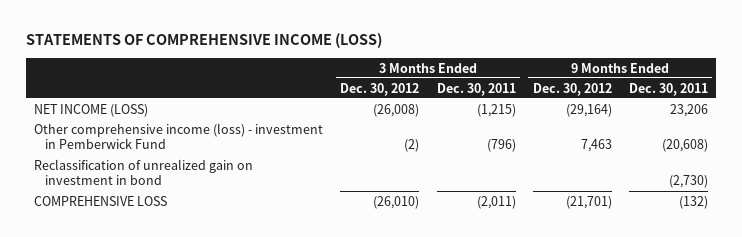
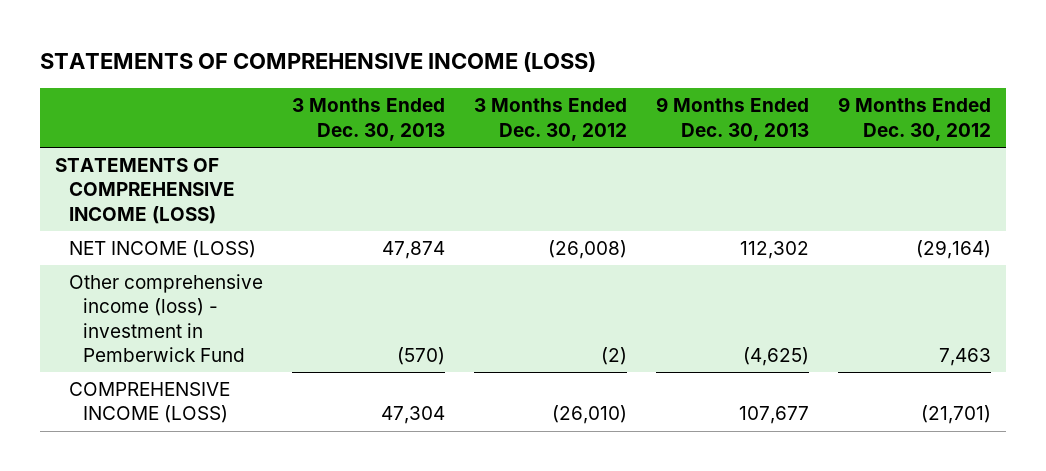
[436,82,516,96] Dec. 30, 2011 -> none
[628,82,708,96] Dec. 30, 2011 -> none
none -> [291,98,445,141] 3 Months Ended Dec. 30, 2013
none -> [656,97,810,141] 9 Months Ended Dec. 30, 2013
none -> [54,158,235,224] STATEMENTS OF COMPREHENSIVE INCOME (LOSS)
[34,158,254,186] Reclassification of unrealized gain on investment in bond -> none
[34,195,168,206] COMPREHENSIVE LOSS -> [68,382,230,424] COMPREHENSIVE INCOME (LOSS)

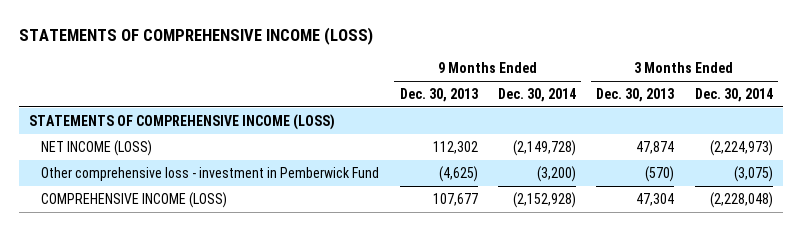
[473,98,627,141] 3 Months Ended Dec. 30, 2012 -> none
[838,97,992,141] 9 Months Ended Dec. 30, 2012 -> none
none -> [497,88,576,103] Dec. 30, 2014
none -> [694,88,773,103] Dec. 30, 2014
[68,274,263,363] Other comprehensive income (loss) - investment in Pemberwick Fund -> [41,167,380,182] Other comprehensive loss - investment in Pemberwick Fund

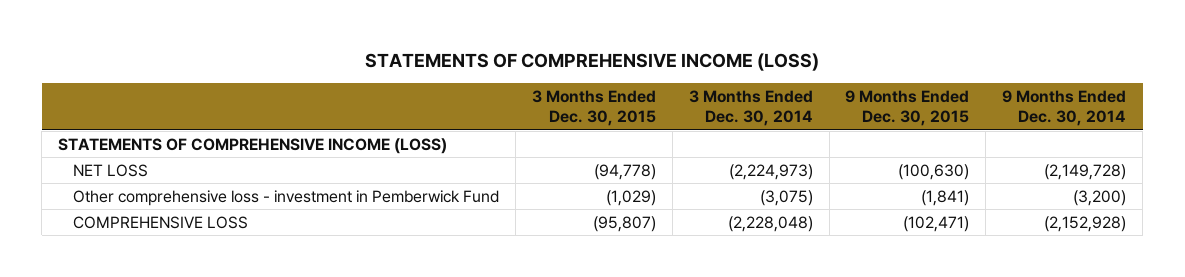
[399,88,478,103] Dec. 30, 2013 -> none
[596,88,675,103] Dec. 30, 2013 -> none
none -> [531,89,656,127] 3 Months Ended Dec. 30, 2015
none -> [845,89,970,127] 9 Months Ended Dec. 30, 2015
[41,140,153,157] NET INCOME (LOSS) -> [73,163,149,177] NET LOSS
[41,192,228,209] COMPREHENSIVE INCOME (LOSS) -> [73,215,249,229] COMPREHENSIVE LOSS

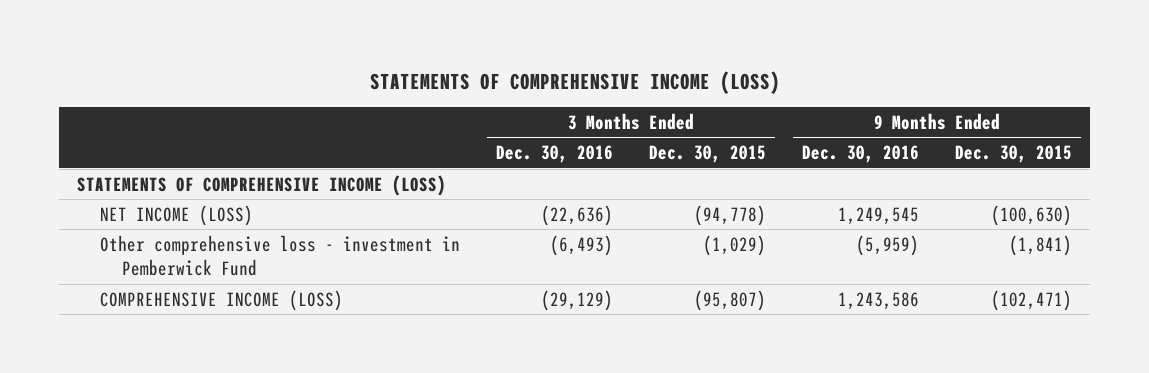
[688,89,813,127] 3 Months Ended Dec. 30, 2014 -> none
[1002,89,1127,127] 9 Months Ended Dec. 30, 2014 -> none
none -> [495,145,613,164] Dec. 30, 2016
none -> [801,145,919,164] Dec. 30, 2016
[73,163,149,177] NET LOSS -> [99,204,253,226] NET INCOME (LOSS)
[73,215,249,229] COMPREHENSIVE LOSS -> [99,289,343,311] COMPREHENSIVE INCOME (LOSS)

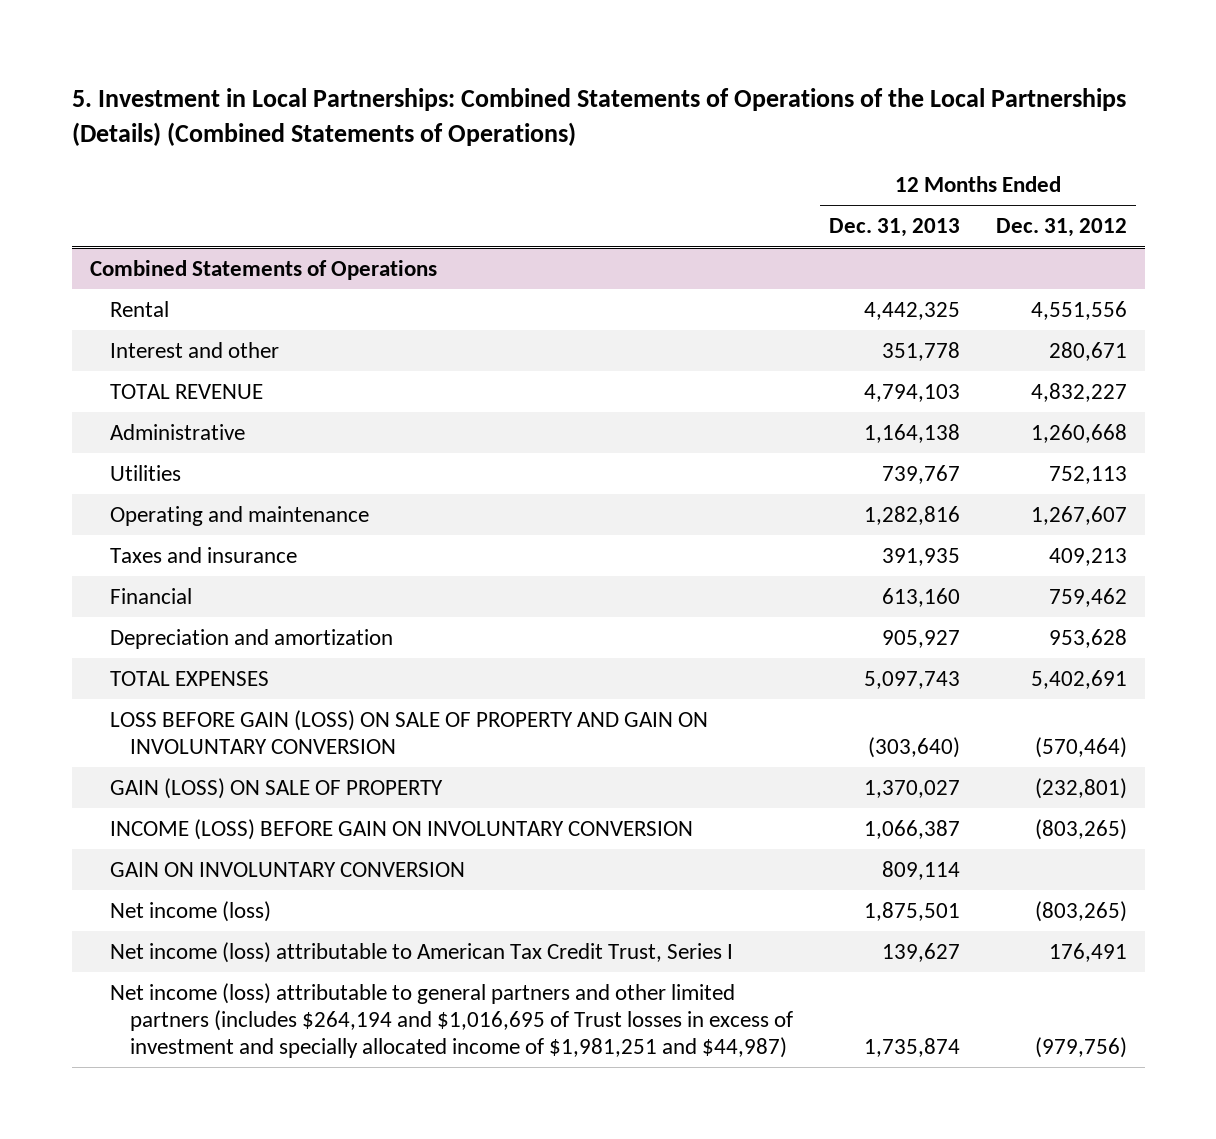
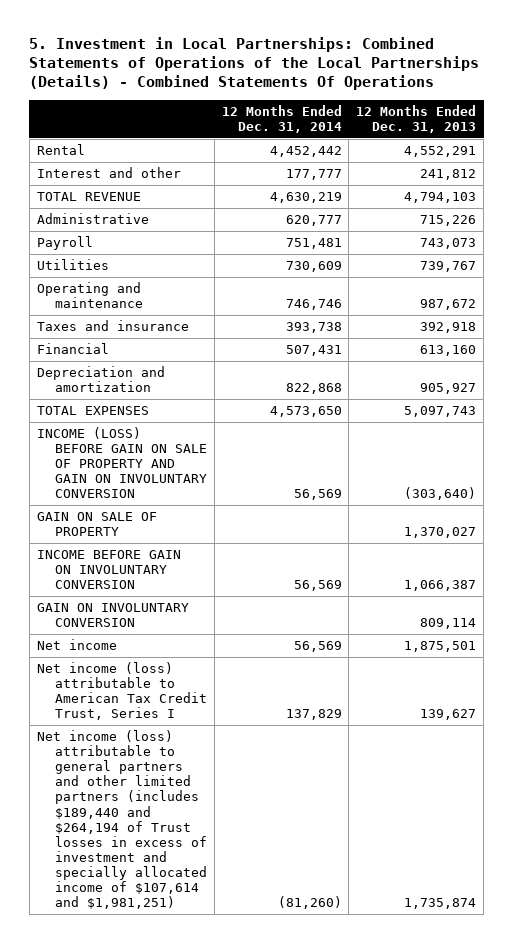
[71,87,1126,146] 5. Investment in Local Partnerships: Combined Statements of Operations of the Local Partnerships (Details) (Combined Statements of Operations) -> [29,36,480,91] 5. Investment in Local Partnerships: Combined Statements of Operations of the Local Partnerships (Details) - Combined Statements Of Operations
[995,218,1127,238] Dec. 31, 2012 -> none
none -> [221,104,342,133] 12 Months Ended Dec. 31, 2014
[89,259,437,280] Combined Statements of Operations -> none
[863,301,960,320] 4,442,325 -> [404,146,477,158] 4,552,291
[881,341,960,361] 351,778 -> [420,169,477,181] 241,812
[863,423,960,443] 1,164,138 -> [420,215,477,227] 715,226
none -> [36,236,93,251] Payroll
[863,505,960,525] 1,282,816 -> [420,299,477,311] 987,672
[881,547,960,566] 391,935 -> [420,322,477,334] 392,918
[109,709,708,754] LOSS BEFORE GAIN (LOSS) ON SALE OF PROPERTY AND GAIN ON INVOLUNTARY CONVERSION -> [36,427,208,499] INCOME (LOSS) BEFORE GAIN ON SALE OF PROPERTY AND GAIN ON INVOLUNTARY CONVERSION
[109,777,443,799] GAIN (LOSS) ON SALE OF PROPERTY -> [36,512,157,537] GAIN ON SALE OF PROPERTY
[109,818,693,840] INCOME (LOSS) BEFORE GAIN ON INVOLUNTARY CONVERSION -> [36,550,181,590] INCOME BEFORE GAIN ON INVOLUNTARY CONVERSION
[109,900,271,922] Net income (loss) -> [36,639,117,651] Net income
[109,982,793,1058] Net income (loss) attributable to general partners and other limited partners (includes $264,194 and $1,016,695 of Trust losses in excess of investment and specially allocated income of $1,981,251 and $44,987) -> [36,730,208,910] Net income (loss) attributable to general partners and other limited partners (includes $189,440 and $264,194 of Trust losses in excess of investment and specially allocated income of $107,614 and $1,981,251)

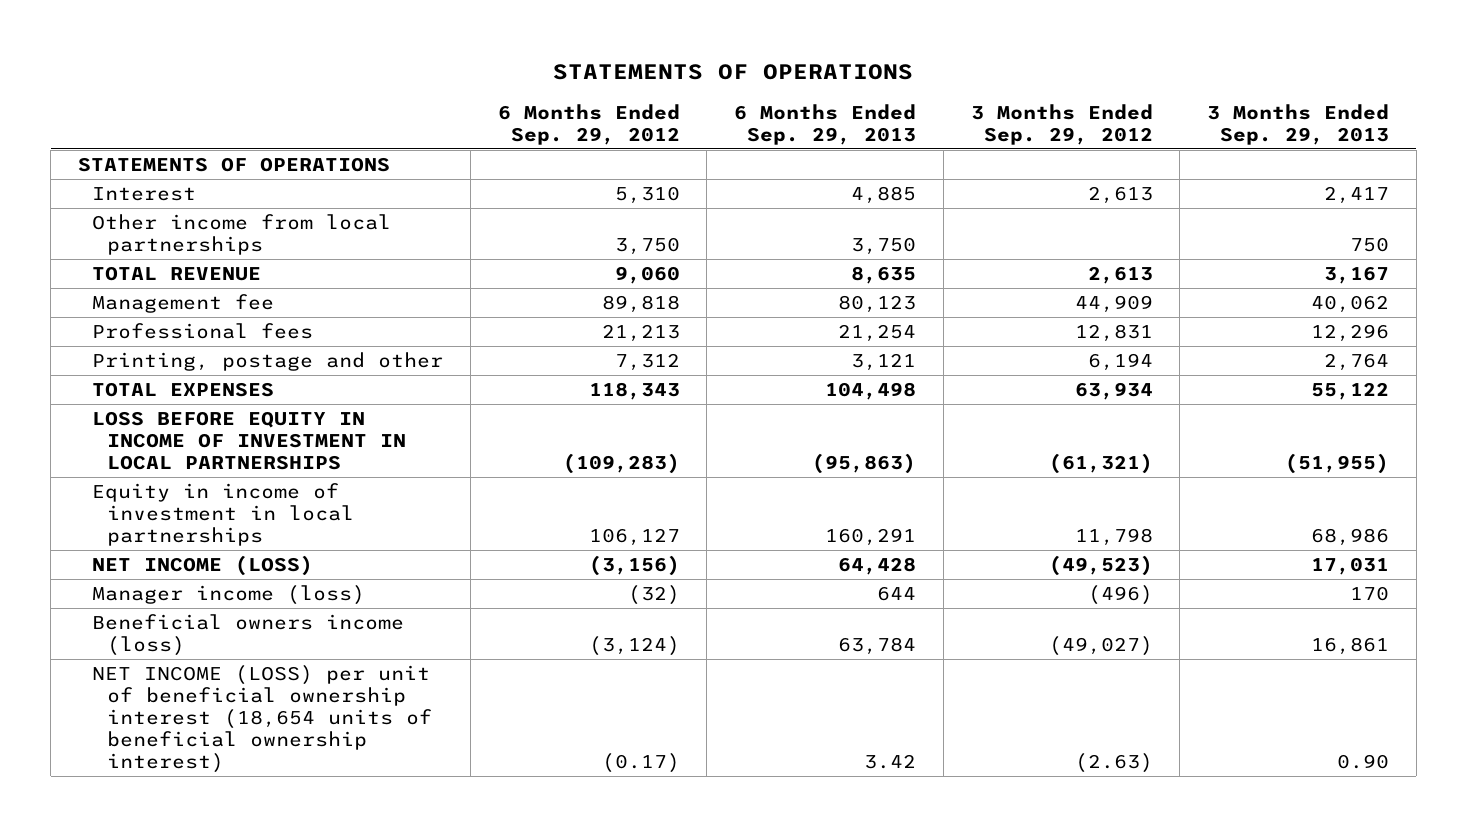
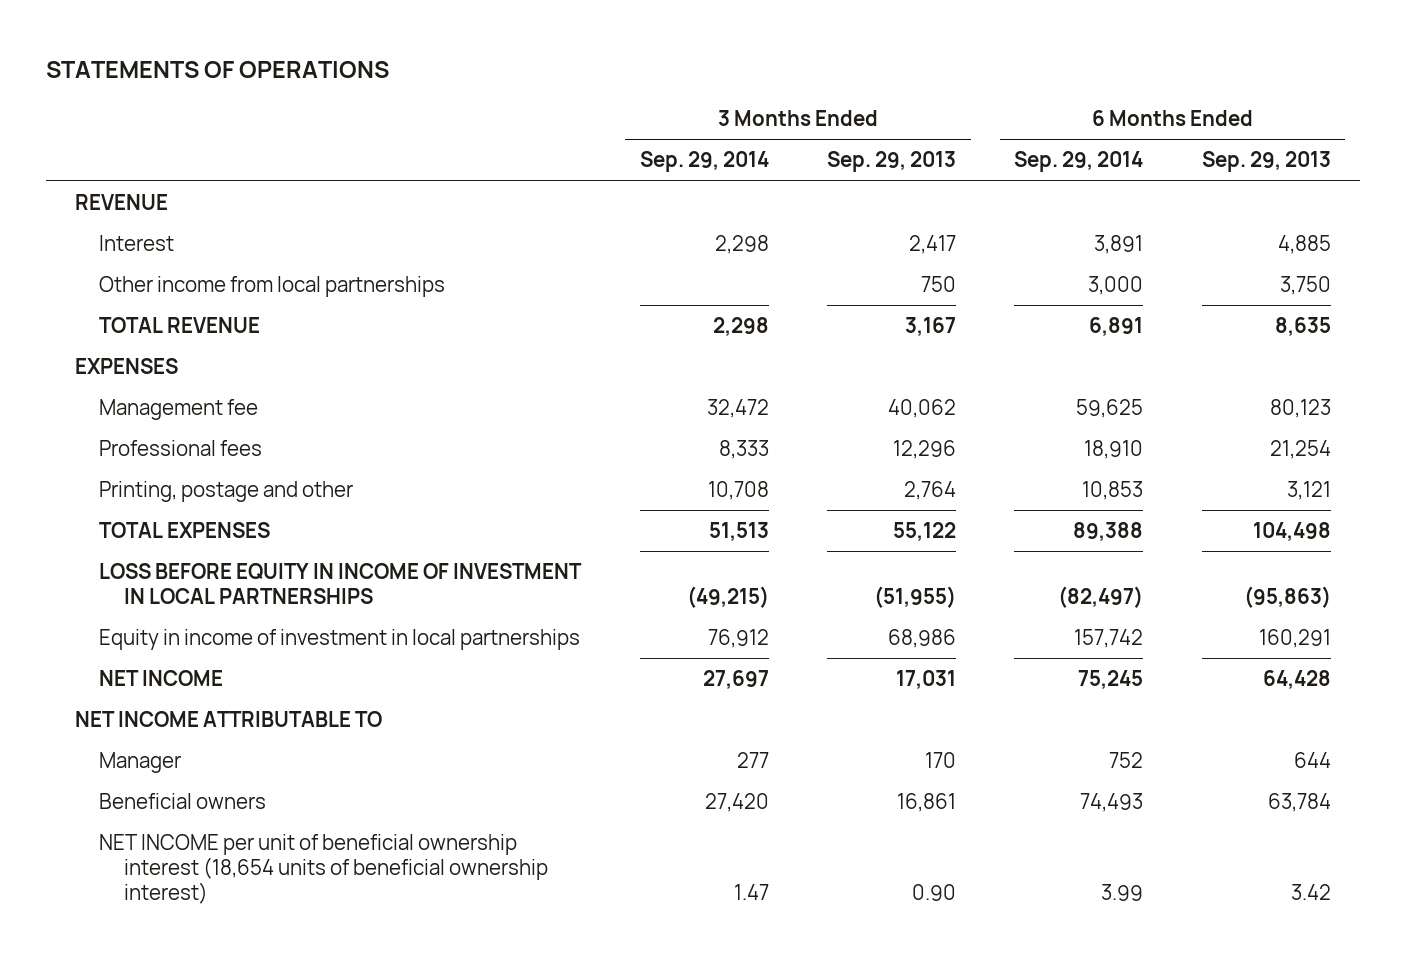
[497,103,680,145] 6 Months Ended Sep. 29, 2012 -> none
[970,103,1153,145] 3 Months Ended Sep. 29, 2012 -> none
none -> [639,151,769,173] Sep. 29, 2014
none -> [1014,151,1144,173] Sep. 29, 2014
[77,157,390,173] STATEMENTS OF OPERATIONS -> none
none -> [75,194,169,211] REVENUE
none -> [75,358,179,375] EXPENSES
[92,555,314,577] NET INCOME (LOSS) -> [99,670,224,687] NET INCOME
none -> [75,711,383,728] NET INCOME ATTRIBUTABLE TO
[92,585,366,606] Manager income (loss) -> [99,752,182,774] Manager
[92,614,405,657] Beneficial owners income (loss) -> [99,793,267,810] Beneficial owners
[92,665,432,773] NET INCOME (LOSS) per unit of beneficial ownership interest (18,654 units of beneficial ownership interest) -> [99,834,548,905] NET INCOME per unit of beneficial ownership interest (18,654 units of beneficial ownership interest)

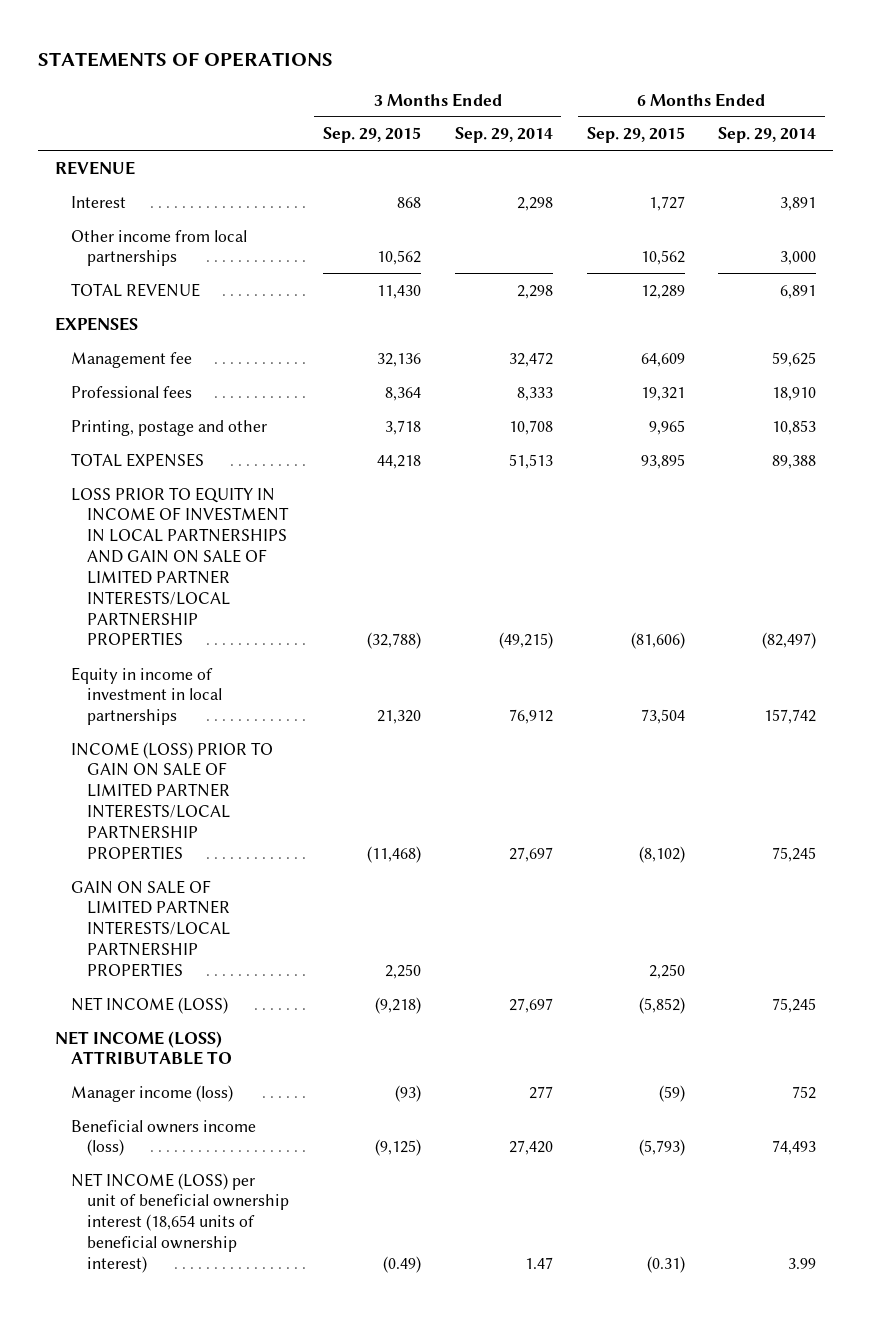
[827,151,957,173] Sep. 29, 2013 -> none
[1201,151,1331,173] Sep. 29, 2013 -> none
none -> [322,127,421,144] Sep. 29, 2015
none -> [586,127,685,144] Sep. 29, 2015
[99,563,583,605] LOSS BEFORE EQUITY IN INCOME OF INVESTMENT IN LOCAL PARTNERSHIPS -> [71,486,289,647] LOSS PRIOR TO EQUITY IN INCOME OF INVESTMENT IN LOCAL PARTNERSHIPS AND GAIN ON SALE OF LIMITED PARTNER INTERESTS/LOCAL PARTNERSHIP PROPERTIES
none -> [71,741,274,860] INCOME (LOSS) PRIOR TO GAIN ON SALE OF LIMITED PARTNER INTERESTS/LOCAL PARTNERSHIP PROPERTIES
none -> [71,879,230,977] GAIN ON SALE OF LIMITED PARTNER INTERESTS/LOCAL PARTNERSHIP PROPERTIES
[99,670,224,687] NET INCOME -> [71,996,229,1014] NET INCOME (LOSS)
[75,711,383,728] NET INCOME ATTRIBUTABLE TO -> [55,1030,233,1066] NET INCOME (LOSS) ATTRIBUTABLE TO
[99,752,182,774] Manager -> [71,1084,234,1102] Manager income (loss)
[99,793,267,810] Beneficial owners -> [71,1119,257,1157] Beneficial owners income (loss)
[99,834,548,905] NET INCOME per unit of beneficial ownership interest (18,654 units of beneficial ownership interest) -> [71,1172,289,1273] NET INCOME (LOSS) per unit of beneficial ownership interest (18,654 units of beneficial ownership interest)

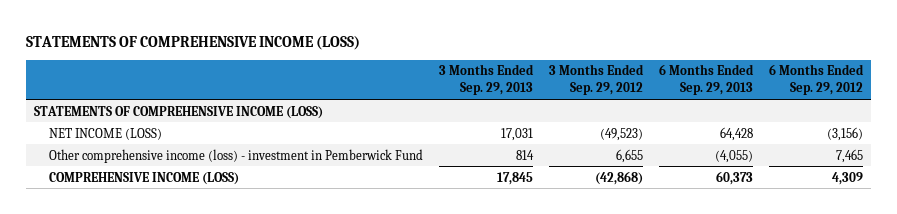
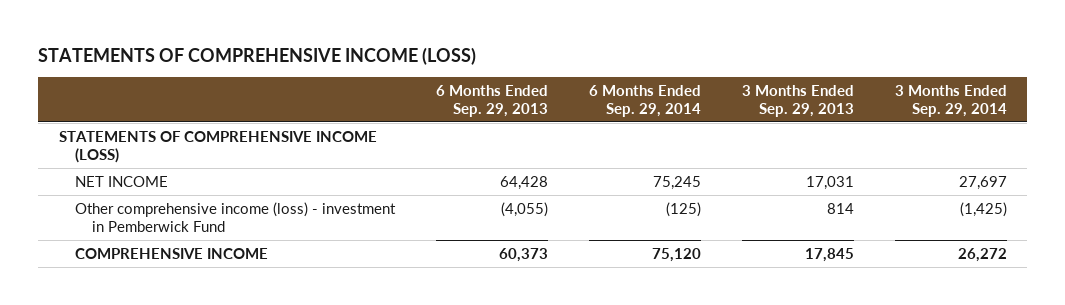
[548,64,644,96] 3 Months Ended Sep. 29, 2012 -> none
[768,64,864,96] 6 Months Ended Sep. 29, 2012 -> none
none -> [588,84,701,117] 6 Months Ended Sep. 29, 2014
none -> [894,84,1007,117] 3 Months Ended Sep. 29, 2014
[49,127,163,140] NET INCOME (LOSS) -> [75,175,169,187] NET INCOME
[49,171,240,185] COMPREHENSIVE INCOME (LOSS) -> [75,247,269,259] COMPREHENSIVE INCOME

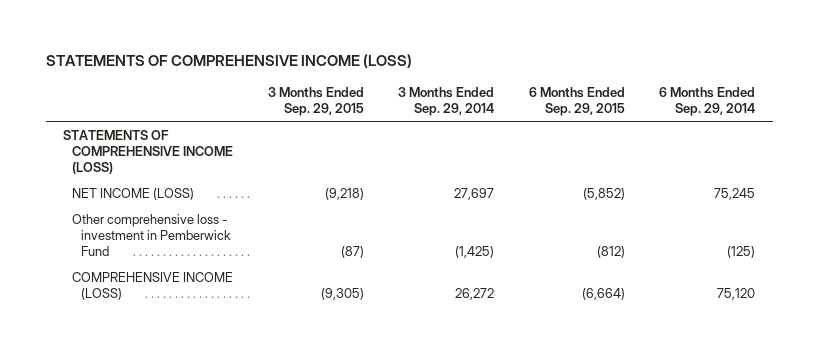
[436,84,549,117] 6 Months Ended Sep. 29, 2013 -> none
[741,84,854,117] 3 Months Ended Sep. 29, 2013 -> none
none -> [267,86,364,116] 3 Months Ended Sep. 29, 2015
none -> [528,86,625,116] 6 Months Ended Sep. 29, 2015
[75,175,169,187] NET INCOME -> [72,187,195,200] NET INCOME (LOSS)
[75,201,397,232] Other comprehensive income (loss) - investment in Pemberwick Fund -> [72,213,232,257] Other comprehensive loss - investment in Pemberwick Fund
[75,247,269,259] COMPREHENSIVE INCOME -> [72,271,234,300] COMPREHENSIVE INCOME (LOSS)

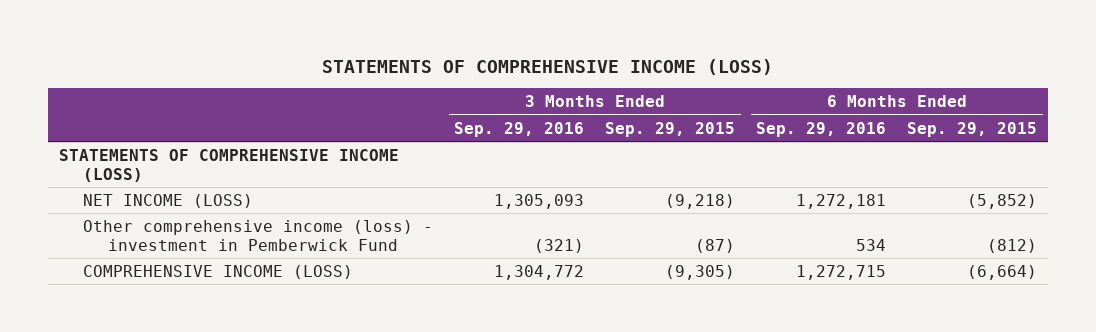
[398,86,495,116] 3 Months Ended Sep. 29, 2014 -> none
[659,86,756,116] 6 Months Ended Sep. 29, 2014 -> none
none -> [454,121,585,137] Sep. 29, 2016
none -> [756,121,887,137] Sep. 29, 2016
[72,213,232,257] Other comprehensive loss - investment in Pemberwick Fund -> [83,219,434,251] Other comprehensive income (loss) - investment in Pemberwick Fund

